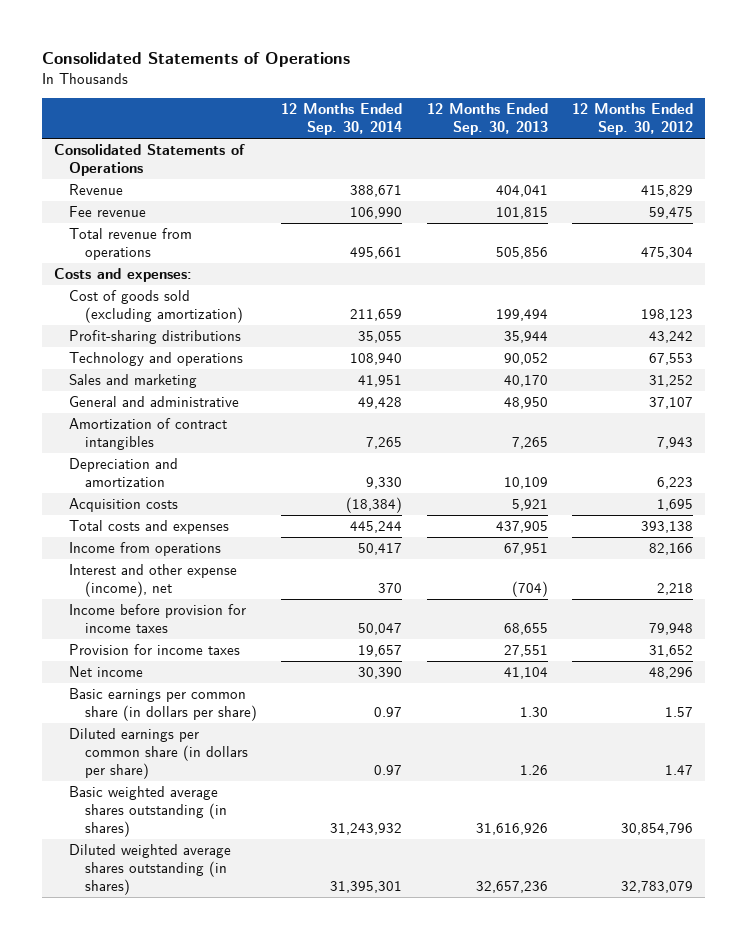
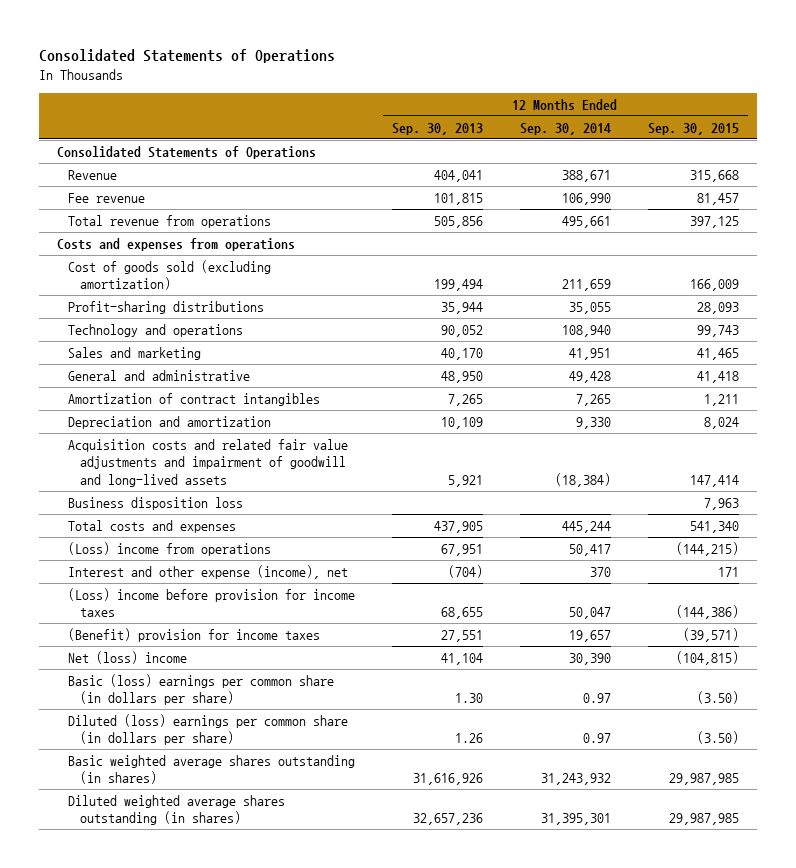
[572,103,694,136] 12 Months Ended Sep. 30, 2012 -> none
none -> [647,122,739,135] Sep. 30, 2015
[54,267,193,282] Costs and expenses: -> [57,237,296,251] Costs and expenses from operations
[69,497,179,512] Acquisition costs -> [68,438,349,487] Acquisition costs and related fair value adjustments and impairment of goodwill and long-lived assets
none -> [68,496,244,510] Business disposition loss
[69,541,222,556] Income from operations -> [68,541,272,556] (Loss) income from operations
[69,603,247,634] Income before provision for income taxes -> [68,587,356,618] (Loss) income before provision for income taxes
[69,643,241,655] Provision for income taxes -> [68,627,321,642] (Benefit) provision for income taxes
[69,665,144,677] Net income -> [68,650,188,664] Net (loss) income
[69,687,257,722] Basic earnings per common share (in dollars per share) -> [68,673,335,706] Basic (loss) earnings per common share (in dollars per share)
[69,727,248,780] Diluted earnings per common share (in dollars per share) -> [68,713,349,746] Diluted (loss) earnings per common share (in dollars per share)

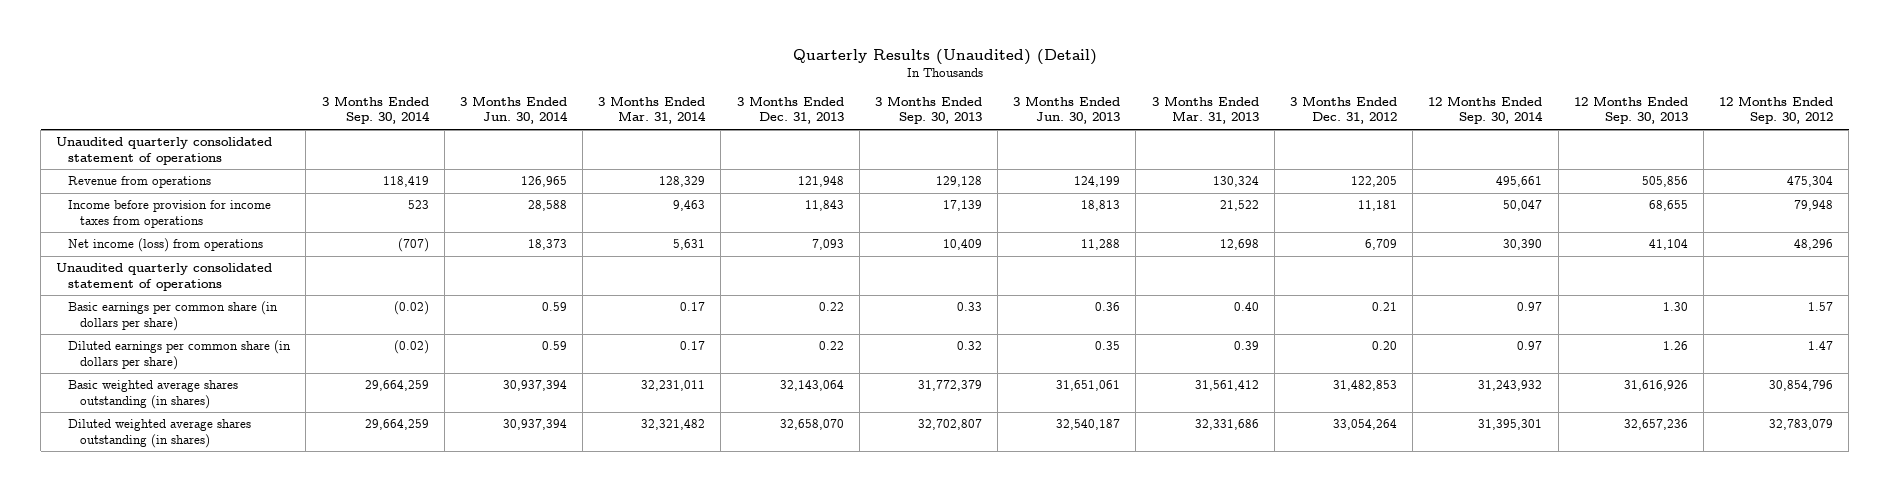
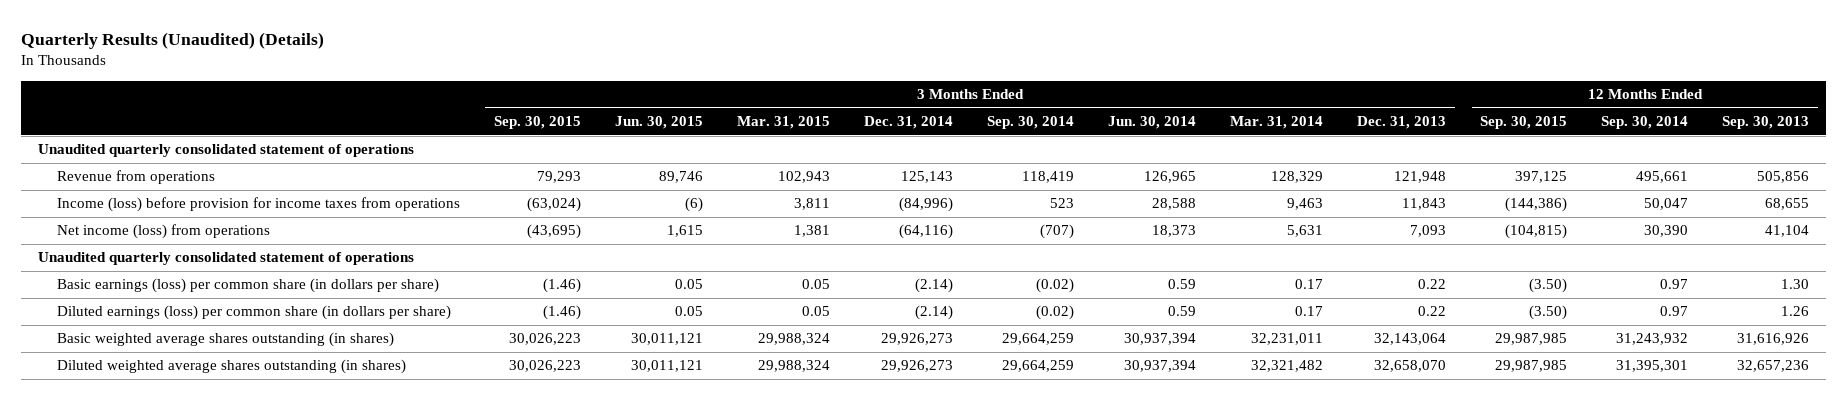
[792,49,1097,66] Quarterly Results (Unaudited) (Detail) -> [21,31,325,49] Quarterly Results (Unaudited) (Details)
[874,96,982,125] 3 Months Ended Sep. 30, 2013 -> none
[1013,96,1121,125] 3 Months Ended Jun. 30, 2013 -> none
[1151,96,1259,125] 3 Months Ended Mar. 31, 2013 -> none
[1289,96,1397,125] 3 Months Ended Dec. 31, 2012 -> none
[1719,96,1834,125] 12 Months Ended Sep. 30, 2012 -> none
none -> [493,116,581,130] Sep. 30, 2015
none -> [614,116,703,130] Jun. 30, 2015
none -> [736,116,830,130] Mar. 31, 2015
none -> [863,116,953,130] Dec. 31, 2014
none -> [1480,116,1568,130] Sep. 30, 2015
[68,200,272,228] Income before provision for income taxes from operations -> [56,197,460,213] Income (loss) before provision for income taxes from operations
[68,301,279,331] Basic earnings per common share (in dollars per share) -> [56,278,439,294] Basic earnings (loss) per common share (in dollars per share)
[68,340,292,370] Diluted earnings per common share (in dollars per share) -> [56,305,451,321] Diluted earnings (loss) per common share (in dollars per share)

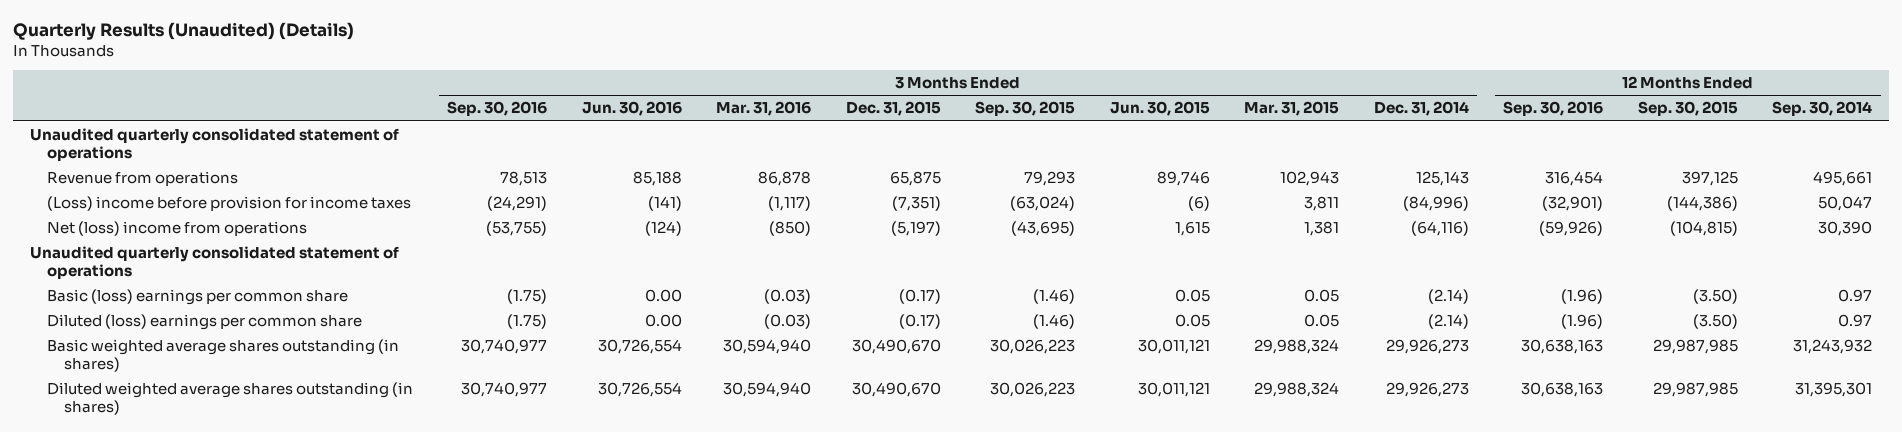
[986,116,1074,130] Sep. 30, 2014 -> none
[1107,116,1196,130] Jun. 30, 2014 -> none
[1229,116,1323,130] Mar. 31, 2014 -> none
[1357,116,1447,130] Dec. 31, 2013 -> none
[1722,116,1810,130] Sep. 30, 2013 -> none
none -> [447,101,548,117] Sep. 30, 2016
none -> [581,101,682,117] Jun. 30, 2016
none -> [716,101,812,117] Mar. 31, 2016
none -> [845,101,941,117] Dec. 31, 2015
none -> [1503,101,1604,117] Sep. 30, 2016
[56,197,460,213] Income (loss) before provision for income taxes from operations -> [46,195,411,211] (Loss) income before provision for income taxes
[56,224,270,240] Net income (loss) from operations -> [46,220,307,236] Net (loss) income from operations
[56,278,439,294] Basic earnings (loss) per common share (in dollars per share) -> [46,288,348,305] Basic (loss) earnings per common share
[56,305,451,321] Diluted earnings (loss) per common share (in dollars per share) -> [46,313,362,330] Diluted (loss) earnings per common share

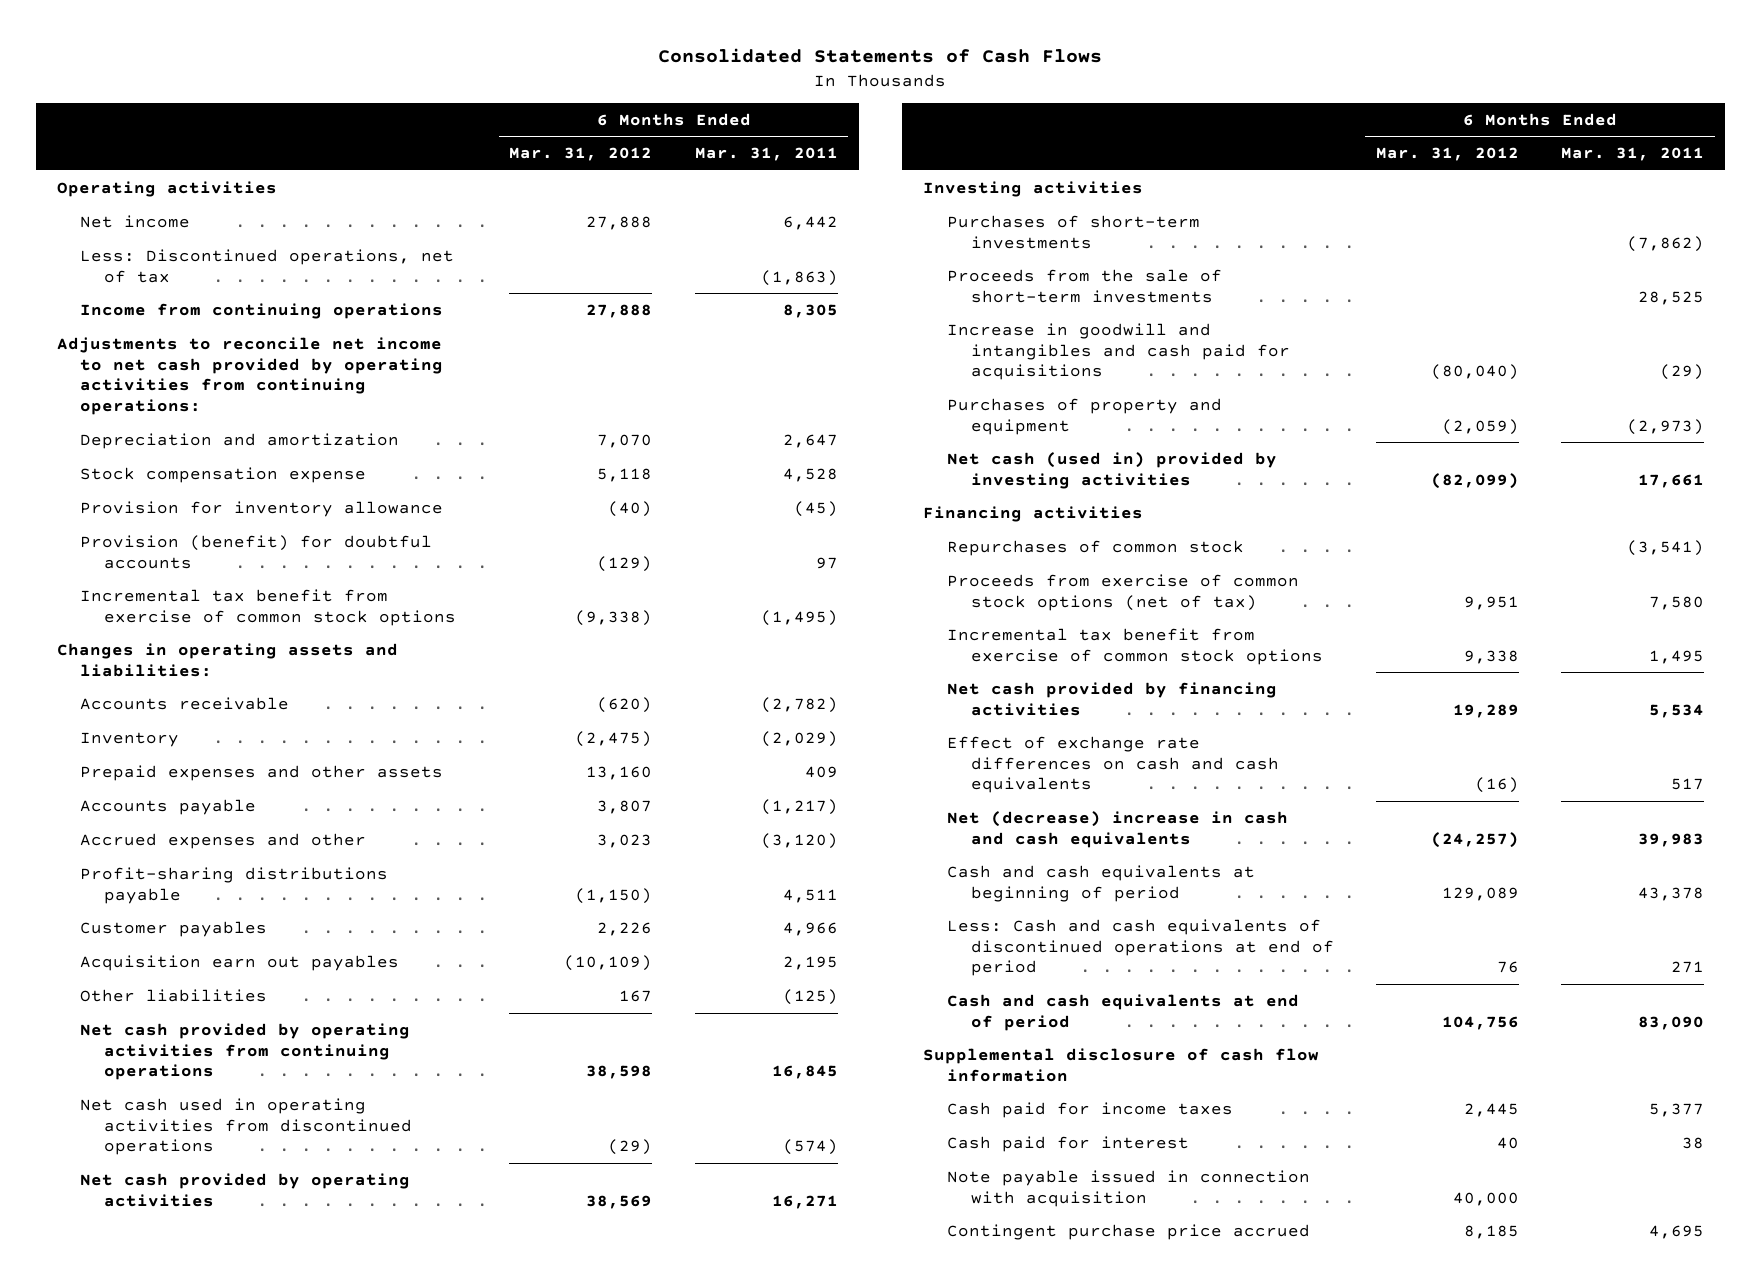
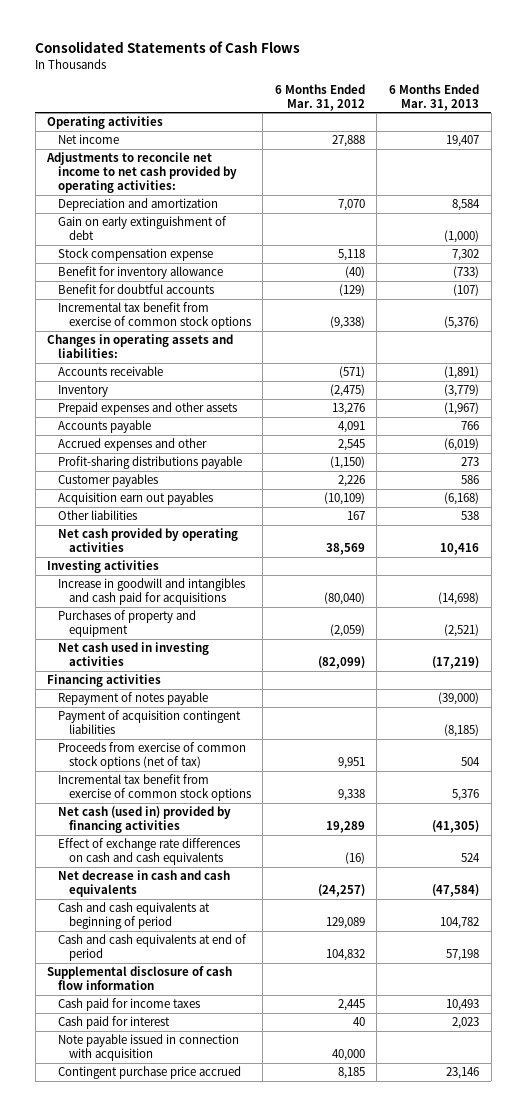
[694,147,838,162] Mar. 31, 2011 -> none
none -> [389,83,480,111] 6 Months Ended Mar. 31, 2013
[80,248,455,283] Less: Discontinued operations, net of tax -> none
[80,302,444,319] Income from continuing operations -> none
[56,336,444,415] Adjustments to reconcile net income to net cash provided by operating activities from continuing operations: -> [46,152,237,194] Adjustments to reconcile net income to net cash provided by operating activities:
none -> [57,216,227,241] Gain on early extinguishment of debt
[80,500,444,517] Provision for inventory allowance -> [57,266,223,280] Benefit for inventory allowance
[80,534,433,569] Provision (benefit) for doubtful accounts -> [57,284,214,295] Benefit for doubtful accounts
[597,696,653,713] (620) -> [338,366,365,379] (571)
[586,765,653,780] 13,160 -> [331,403,365,416] 13,276
[597,799,653,814] 3,807 -> [337,421,365,434] 4,091
[597,833,653,848] 3,023 -> [337,439,365,452] 2,545
[80,1022,411,1081] Net cash provided by operating activities from continuing operations -> none
[80,1097,413,1156] Net cash used in operating activities from discontinued operations -> none
[946,214,1200,249] Purchases of short-term investments -> none
[946,268,1222,303] Proceeds from the sale of short-term investments -> none
[946,451,1277,489] Net cash (used in) provided by investing activities -> [57,642,209,667] Net cash used in investing activities
[946,539,1244,556] Repurchases of common stock -> none
none -> [57,692,208,706] Repayment of notes payable
none -> [57,710,241,735] Payment of acquisition contingent liabilities
[946,681,1277,716] Net cash provided by financing activities -> [57,806,231,834] Net cash (used in) provided by financing activities
[946,810,1288,848] Net (decrease) increase in cash and cash equivalents -> [57,870,230,898] Net decrease in cash and cash equivalents
[946,918,1334,977] Less: Cash and cash equivalents of discontinued operations at end of period -> none
[1441,1015,1519,1030] 104,756 -> [325,949,365,962] 104,832

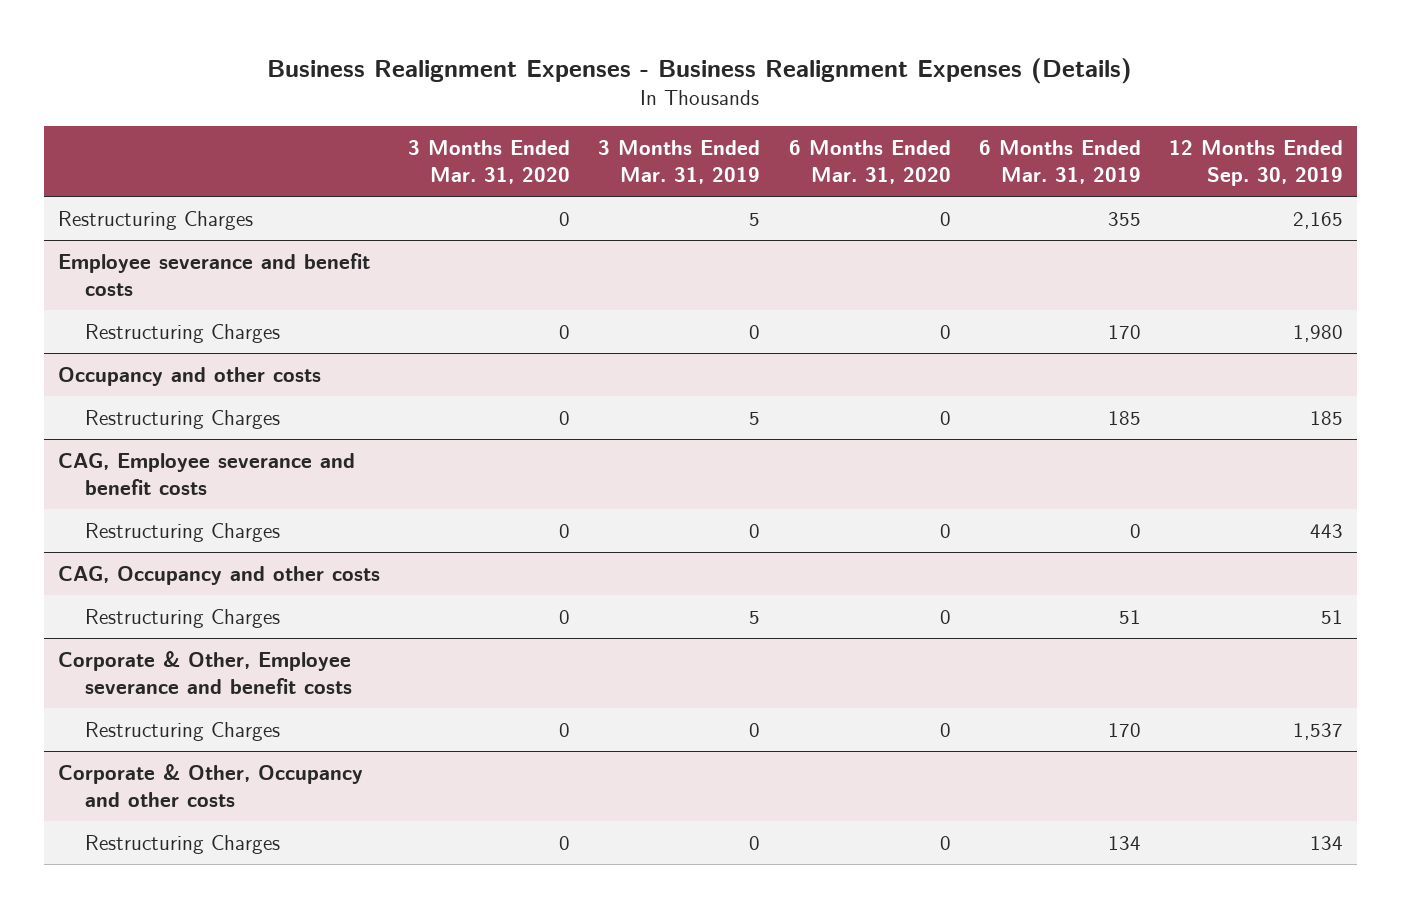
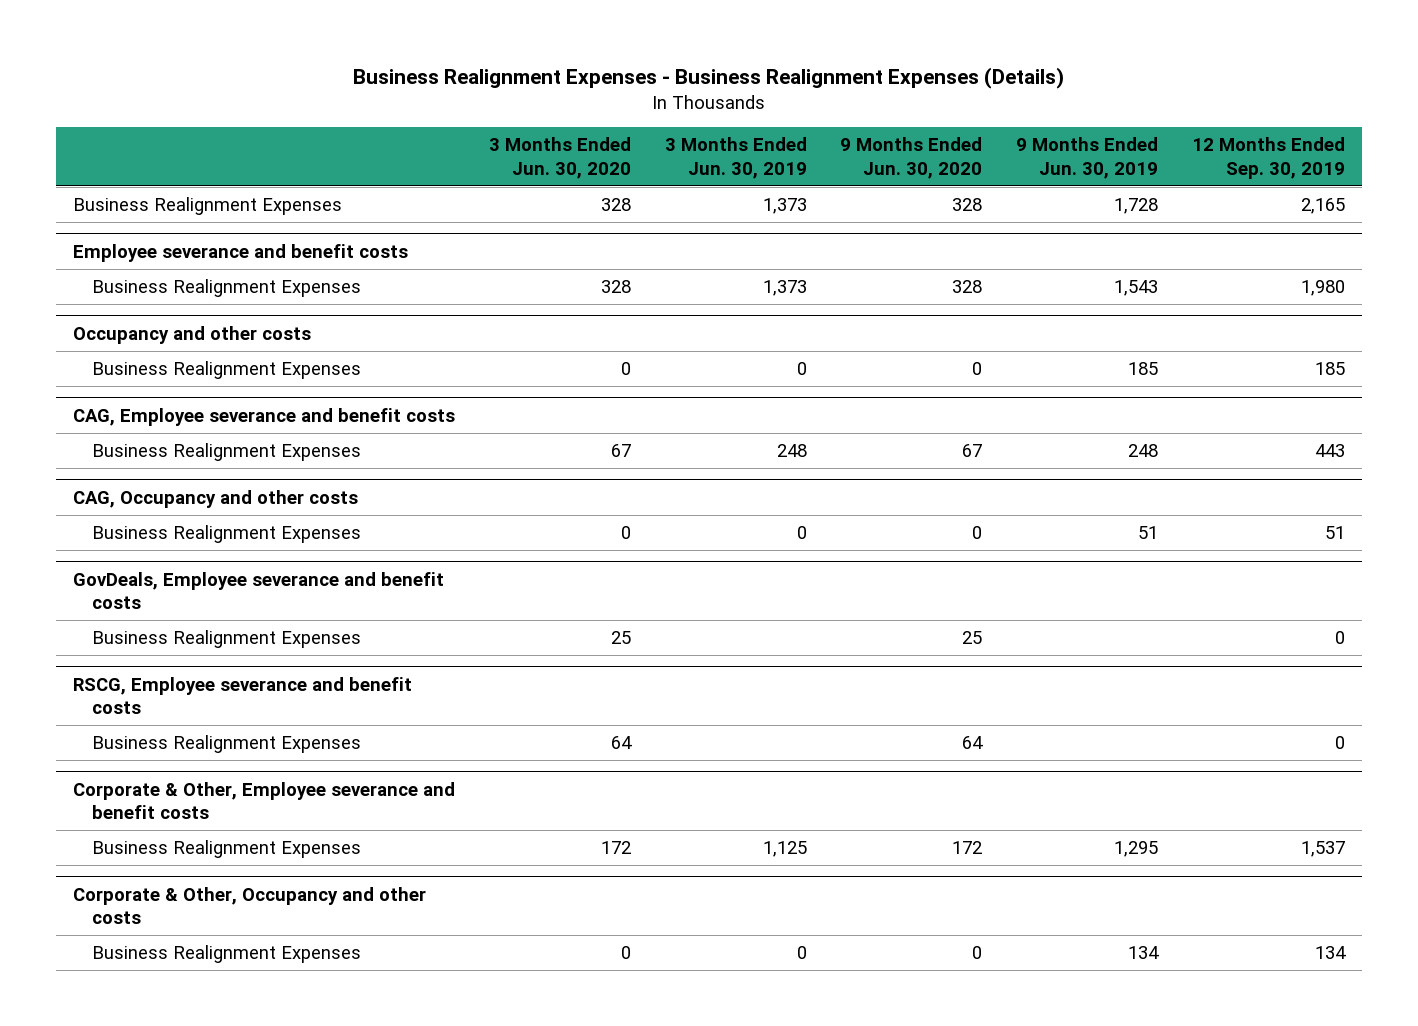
[408,140,571,185] 3 Months Ended Mar. 31, 2020 -> none
[598,140,761,185] 3 Months Ended Mar. 31, 2019 -> none
[788,140,951,185] 6 Months Ended Mar. 31, 2020 -> none
[978,140,1141,185] 6 Months Ended Mar. 31, 2019 -> none
none -> [488,137,631,179] 3 Months Ended Jun. 30, 2020
none -> [664,137,807,179] 3 Months Ended Jun. 30, 2019
none -> [840,137,983,179] 9 Months Ended Jun. 30, 2020
none -> [1016,137,1159,179] 9 Months Ended Jun. 30, 2019
[58,210,254,230] Restructuring Charges -> [73,197,343,216] Business Realignment Expenses
[85,323,281,343] Restructuring Charges -> [92,279,362,298] Business Realignment Expenses
[85,409,281,429] Restructuring Charges -> [92,361,362,380] Business Realignment Expenses
[85,522,281,542] Restructuring Charges -> [92,443,362,462] Business Realignment Expenses
[85,608,281,628] Restructuring Charges -> [92,525,362,544] Business Realignment Expenses
none -> [73,571,445,610] GovDeals, Employee severance and benefit costs
none -> [92,630,362,649] Business Realignment Expenses
none -> [73,676,413,715] RSCG, Employee severance and benefit costs
none -> [92,735,362,754] Business Realignment Expenses
[85,721,281,741] Restructuring Charges -> [92,840,362,859] Business Realignment Expenses
[85,834,281,854] Restructuring Charges -> [92,945,362,964] Business Realignment Expenses

